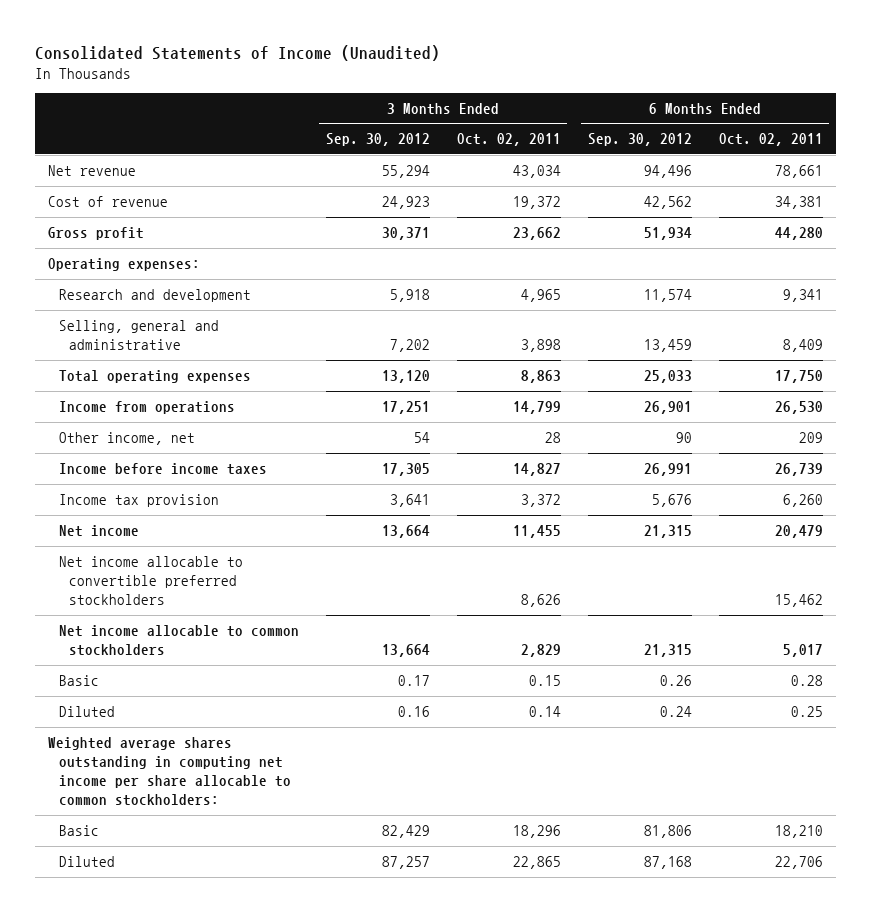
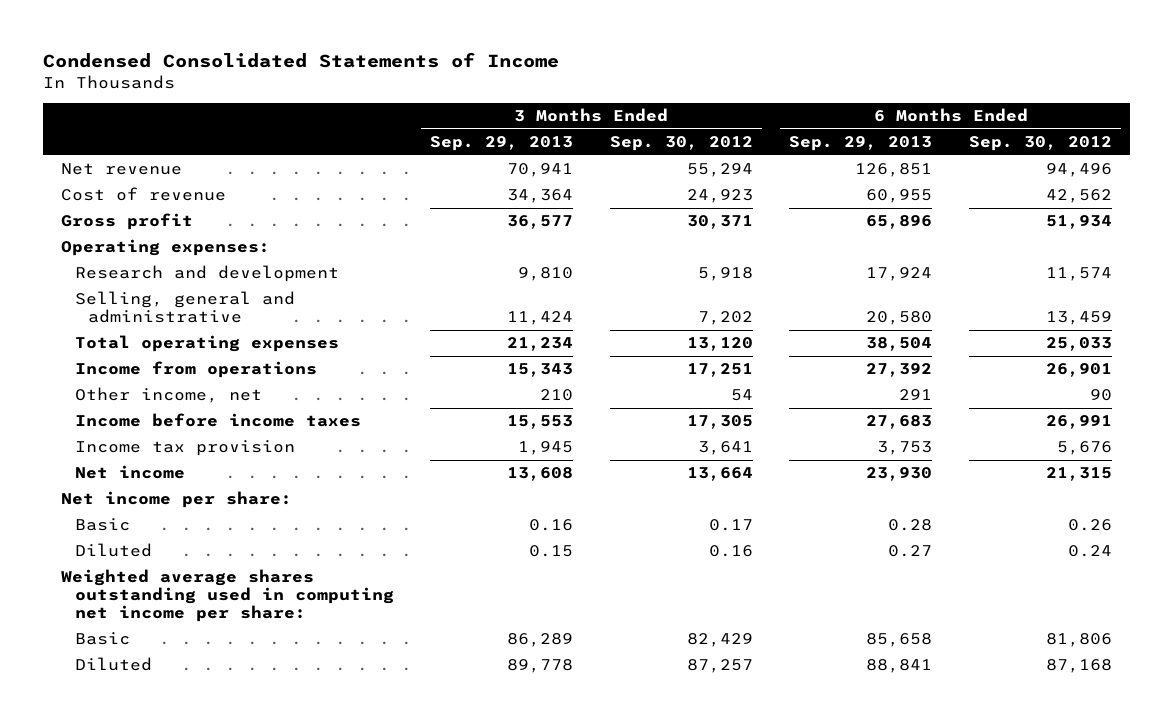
[34,44,440,61] Consolidated Statements of Income (Unaudited) -> [43,51,560,68] Condensed Consolidated Statements of Income
[456,133,561,147] Oct. 02, 2011 -> none
[718,133,823,147] Oct. 02, 2011 -> none
none -> [430,136,574,152] Sep. 29, 2013
none -> [789,136,933,152] Sep. 29, 2013
[58,556,243,606] Net income allocable to convertible preferred stockholders -> none
[58,625,299,657] Net income allocable to common stockholders -> none
none -> [61,491,293,509] Net income per share:
[48,737,291,807] Weighted average shares outstanding in computing net income per share allocable to common stockholders: -> [61,569,394,623] Weighted average shares outstanding used in computing net income per share:

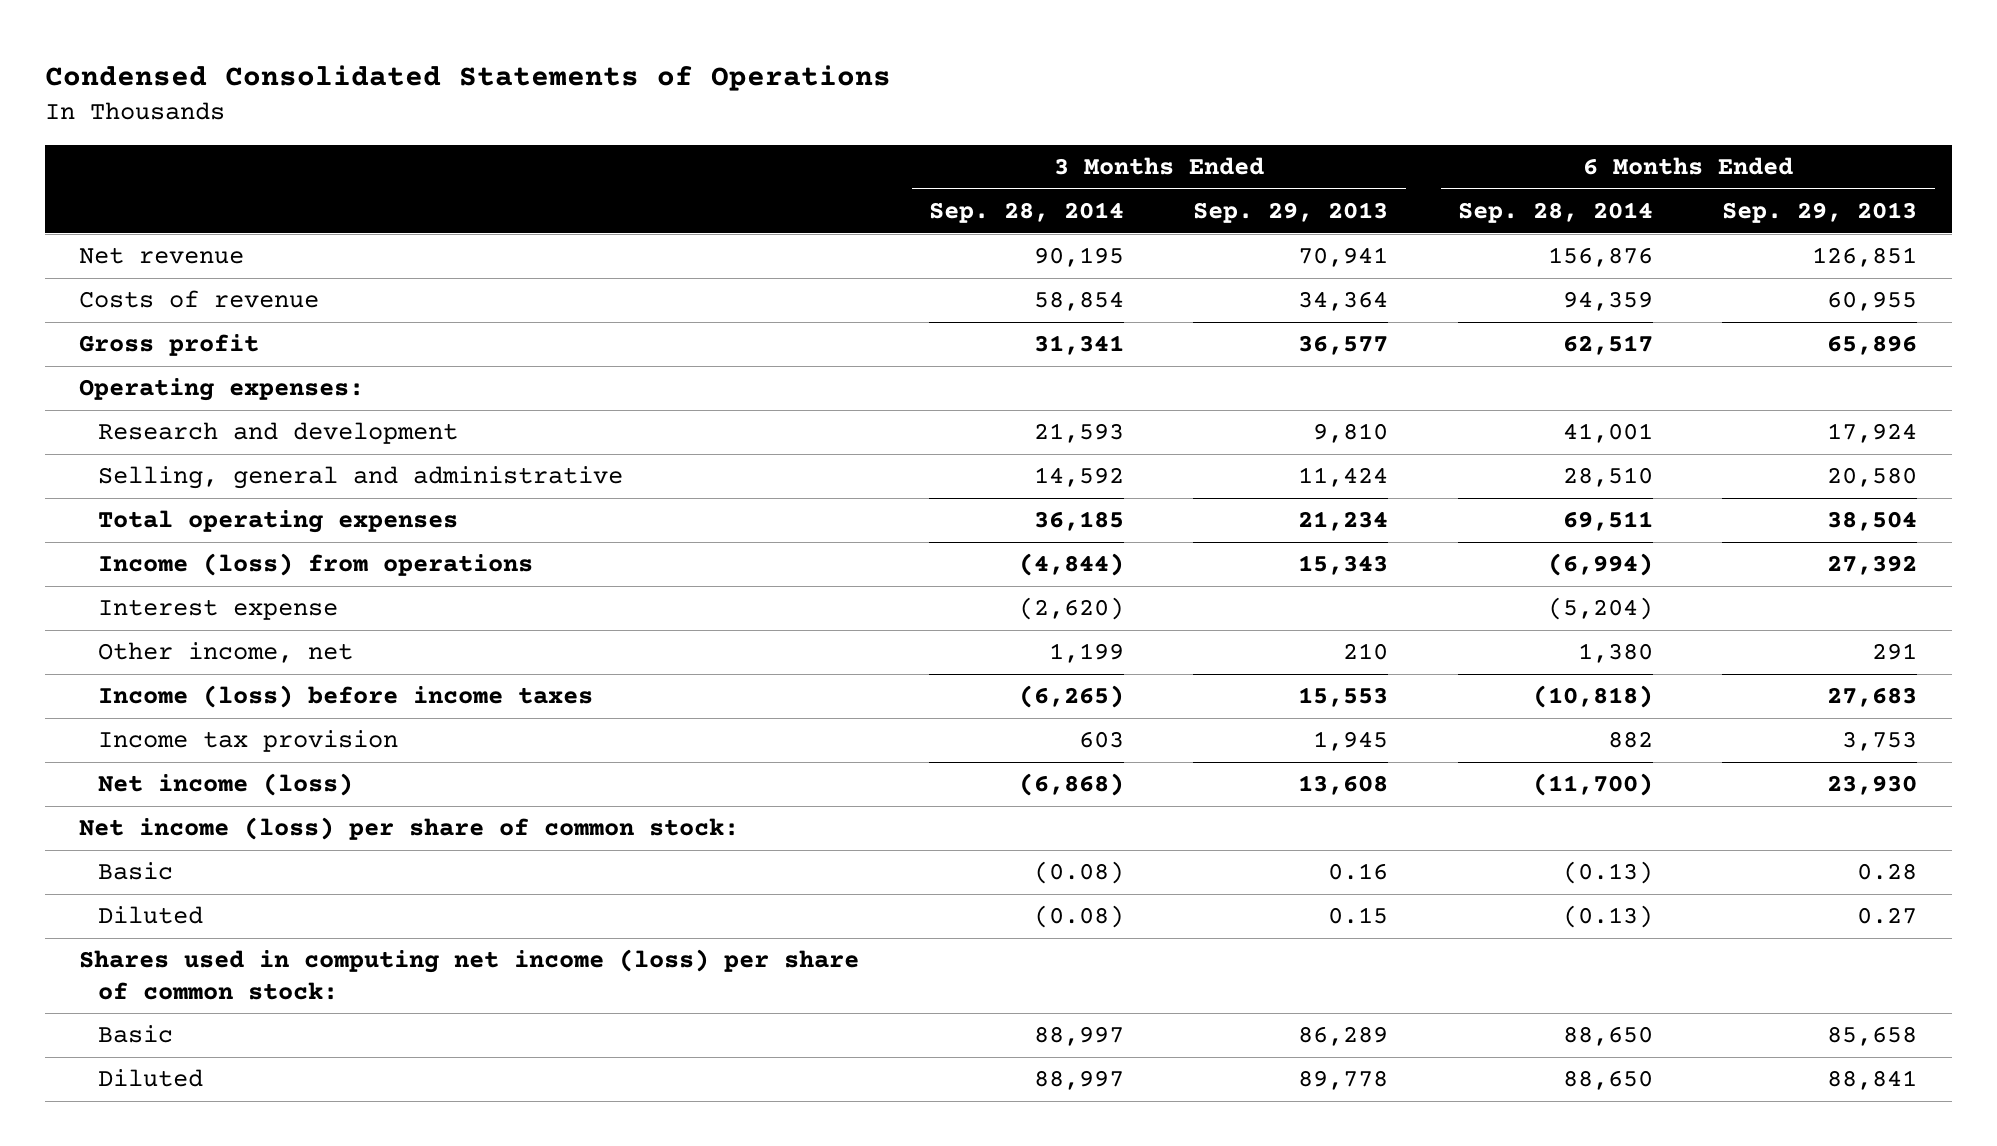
[43,51,560,68] Condensed Consolidated Statements of Income -> [44,64,891,91] Condensed Consolidated Statements of Operations
[609,136,753,152] Sep. 30, 2012 -> none
[968,136,1112,152] Sep. 30, 2012 -> none
none -> [928,202,1124,224] Sep. 28, 2014
none -> [1457,202,1653,224] Sep. 28, 2014
[61,187,227,202] Cost of revenue -> [79,290,320,309] Costs of revenue
[74,361,317,379] Income from operations -> [97,553,533,577] Income (loss) from operations
none -> [97,599,338,621] Interest expense
[74,413,361,428] Income before income taxes -> [97,685,593,709] Income (loss) before income taxes
[74,465,185,480] Net income -> [97,773,353,797] Net income (loss)
[61,491,293,509] Net income per share: -> [79,817,740,841] Net income (loss) per share of common stock:
[61,569,394,623] Weighted average shares outstanding used in computing net income per share: -> [79,949,860,1000] Shares used in computing net income (loss) per share of common stock:

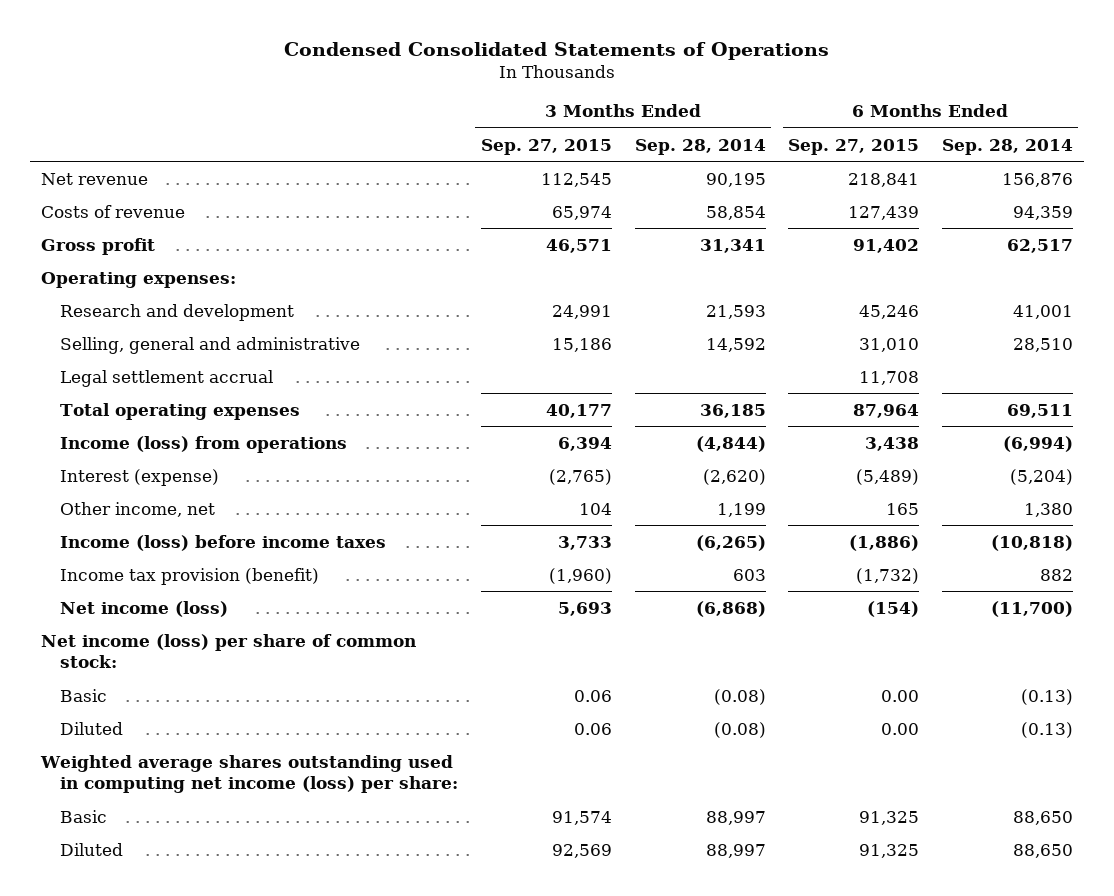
[1193,202,1389,224] Sep. 29, 2013 -> none
[1722,202,1918,224] Sep. 29, 2013 -> none
none -> [481,138,613,155] Sep. 27, 2015
none -> [788,138,920,155] Sep. 27, 2015
none -> [60,369,274,387] Legal settlement accrual
[97,599,338,621] Interest expense -> [60,468,220,486] Interest (expense)
[97,730,398,753] Income tax provision -> [60,567,320,585] Income tax provision (benefit)
[79,949,860,1000] Shares used in computing net income (loss) per share of common stock: -> [40,754,459,793] Weighted average shares outstanding used in computing net income (loss) per share:

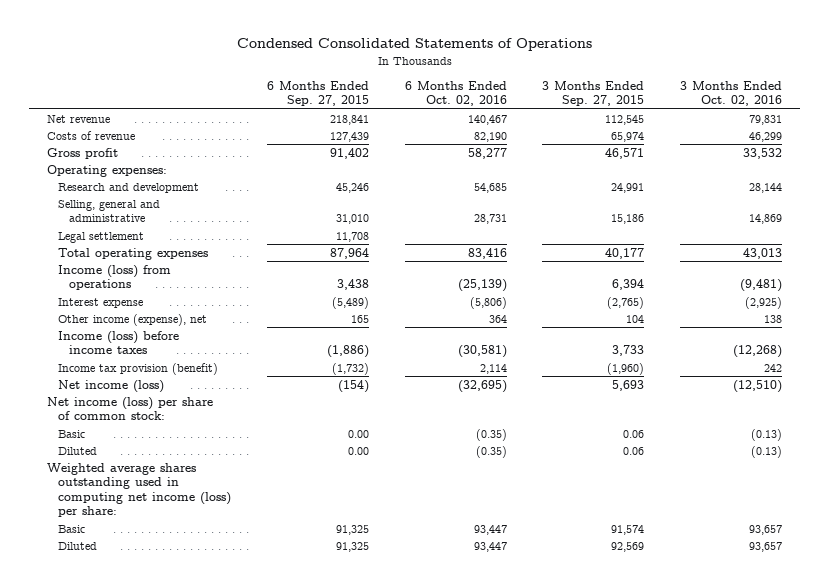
[634,138,766,155] Sep. 28, 2014 -> none
[941,138,1073,155] Sep. 28, 2014 -> none
none -> [404,80,507,107] 6 Months Ended Oct. 02, 2016
none -> [679,80,782,107] 3 Months Ended Oct. 02, 2016
[60,369,274,387] Legal settlement accrual -> [58,231,145,243] Legal settlement
[60,468,220,486] Interest (expense) -> [58,297,144,308] Interest expense
[60,501,216,517] Other income, net -> [58,313,208,326] Other income (expense), net

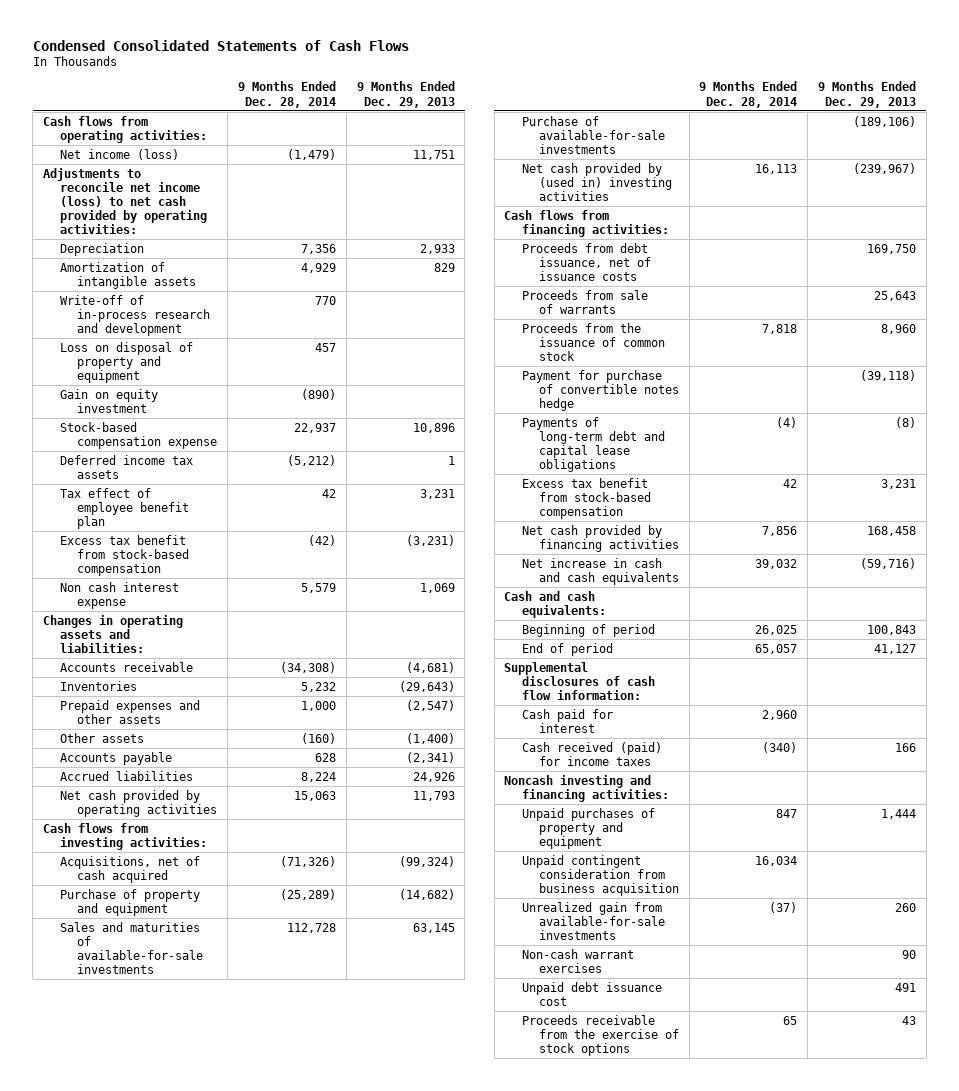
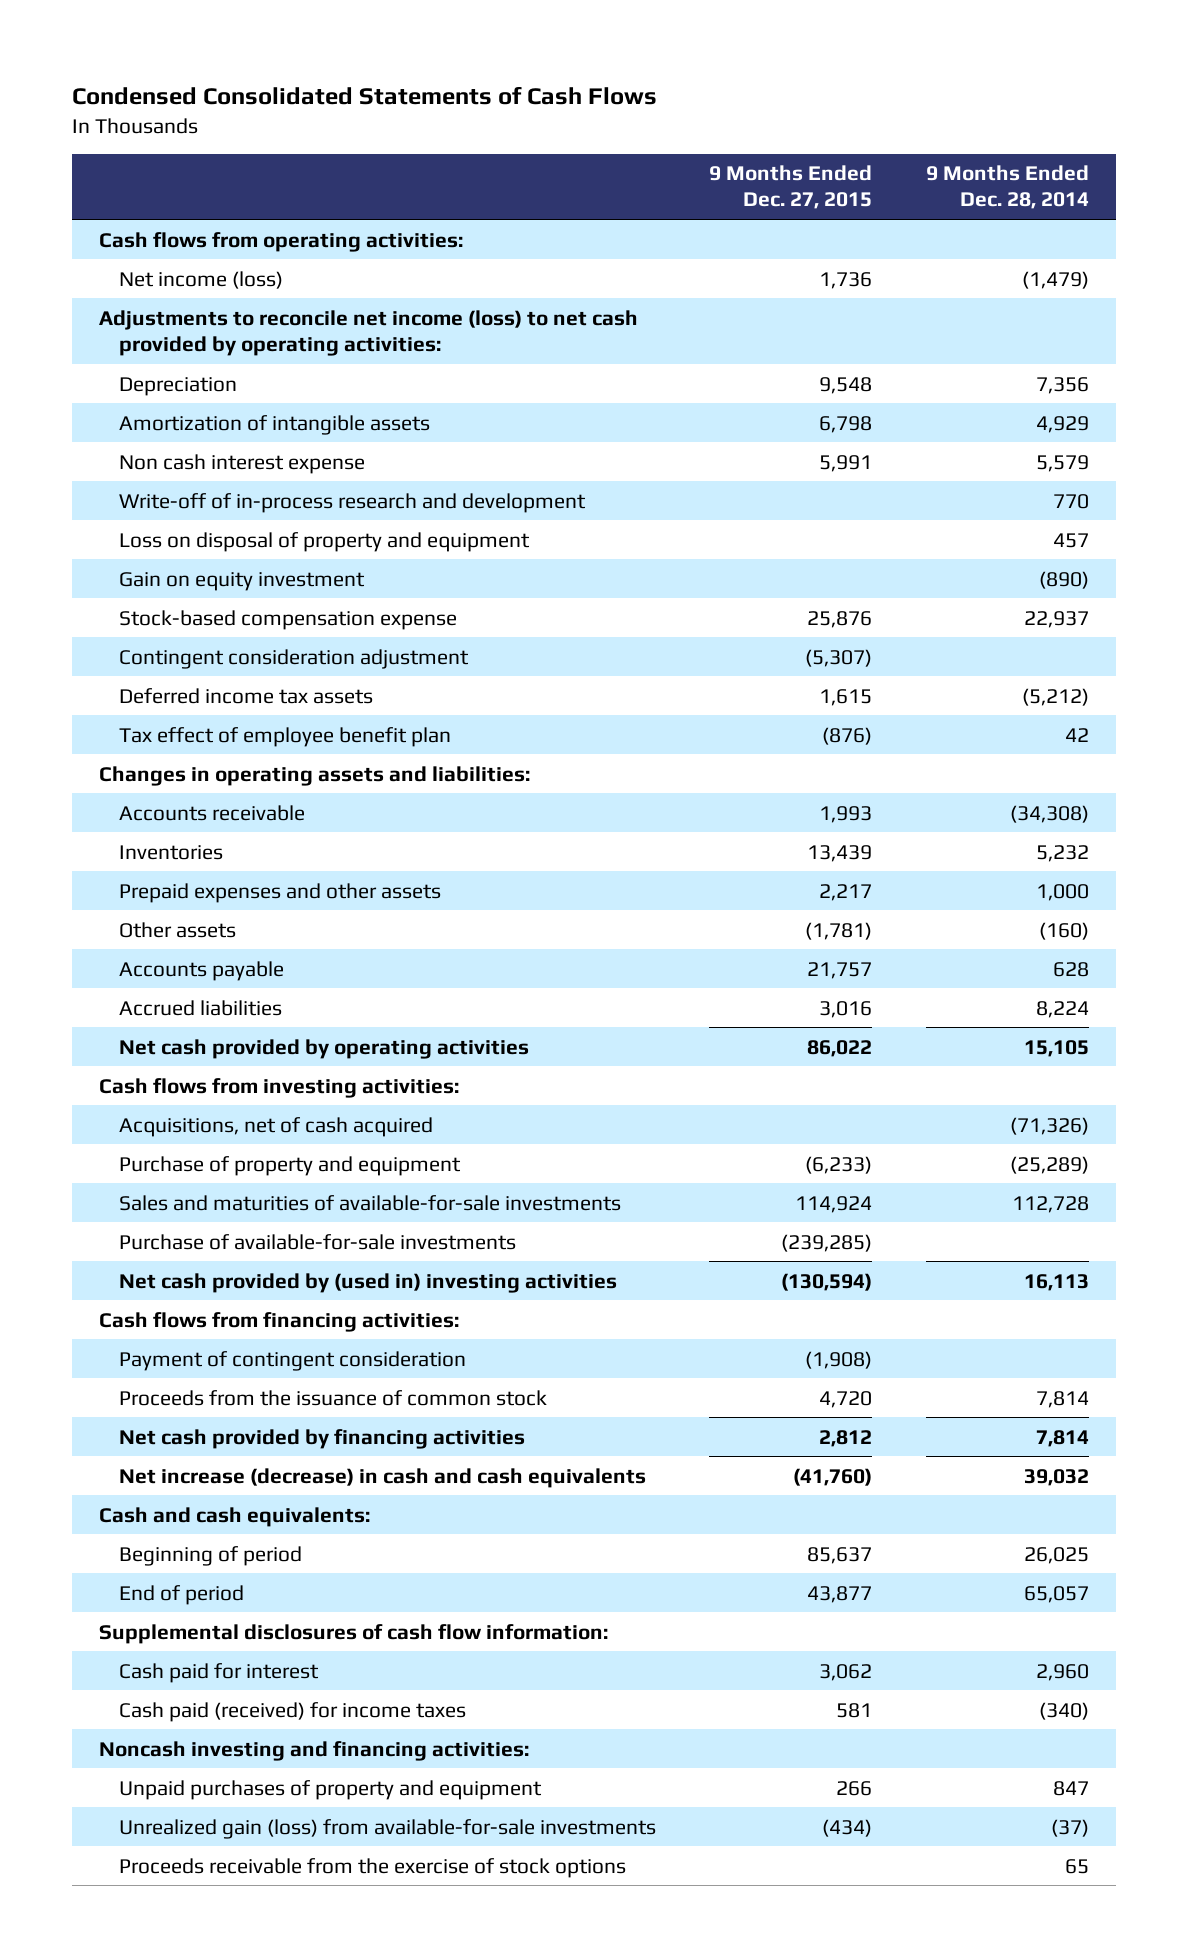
[356,81,455,108] 9 Months Ended Dec. 29, 2013 -> none
none -> [709,165,873,210] 9 Months Ended Dec. 27, 2015
[60,581,180,609] Non cash interest expense -> [118,453,365,474] Non cash interest expense
none -> [118,648,469,669] Contingent consideration adjustment
[60,534,190,576] Excess tax benefit from stock-based compensation -> none
[293,790,336,801] 15,063 -> [1023,1039,1089,1057] 15,105
[521,242,651,281] Proceeds from debt issuance, net of issuance costs -> none
[521,289,648,314] Proceeds from sale of warrants -> none
[521,369,679,411] Payment for purchase of convertible notes hedge -> none
[521,416,665,472] Payments of long-term debt and capital lease obligations -> none
[521,477,651,519] Excess tax benefit from stock-based compensation -> none
none -> [118,1350,466,1371] Payment of contingent consideration
[762,323,798,334] 7,818 -> [1035,1390,1089,1408] 7,814
[762,525,798,536] 7,856 -> [1035,1429,1089,1447] 7,814
[521,557,679,585] Net increase in cash and cash equivalents -> [118,1467,646,1488] Net increase (decrease) in cash and cash equivalents
[521,741,662,766] Cash received (paid) for income taxes -> [118,1701,466,1722] Cash paid (received) for income taxes
[521,854,679,896] Unpaid contingent consideration from business acquisition -> none
[521,948,634,973] Non-cash warrant exercises -> none
[521,981,662,1006] Unpaid debt issuance cost -> none
[521,901,665,940] Unrealized gain from available-for-sale investments -> [118,1818,656,1839] Unrealized gain (loss) from available-for-sale investments

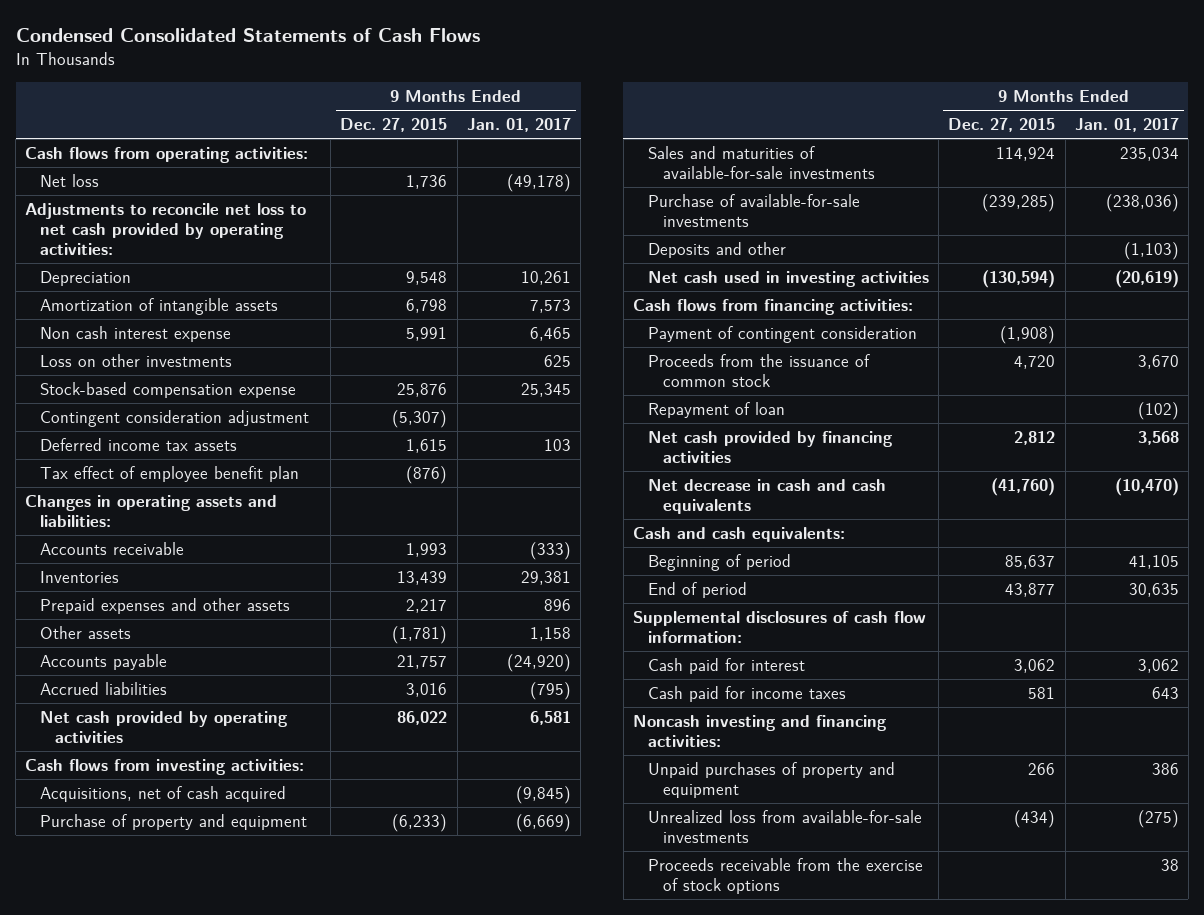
[925,165,1089,210] 9 Months Ended Dec. 28, 2014 -> none
none -> [466,118,571,133] Jan. 01, 2017
[118,270,283,289] Net income (loss) -> [40,173,100,187] Net loss
[98,309,638,356] Adjustments to reconcile net income (loss) to net cash provided by operating activities: -> [25,202,307,255] Adjustments to reconcile net loss to net cash provided by operating activities:
[118,492,586,513] Write-off of in-process research and development -> none
[118,531,530,552] Loss on disposal of property and equipment -> none
[118,571,365,591] Gain on equity investment -> none
none -> [40,353,233,367] Loss on other investments
none -> [647,241,786,258] Deposits and other
[118,1272,617,1293] Net cash provided by (used in) investing activities -> [647,270,929,287] Net cash used in investing activities
none -> [647,401,785,418] Repayment of loan
[118,1467,646,1488] Net increase (decrease) in cash and cash equivalents -> [647,478,886,514] Net decrease in cash and cash equivalents
[118,1701,466,1722] Cash paid (received) for income taxes -> [647,685,846,702] Cash paid for income taxes
[118,1818,656,1839] Unrealized gain (loss) from available-for-sale investments -> [647,809,922,843] Unrealized loss from available-for-sale investments

